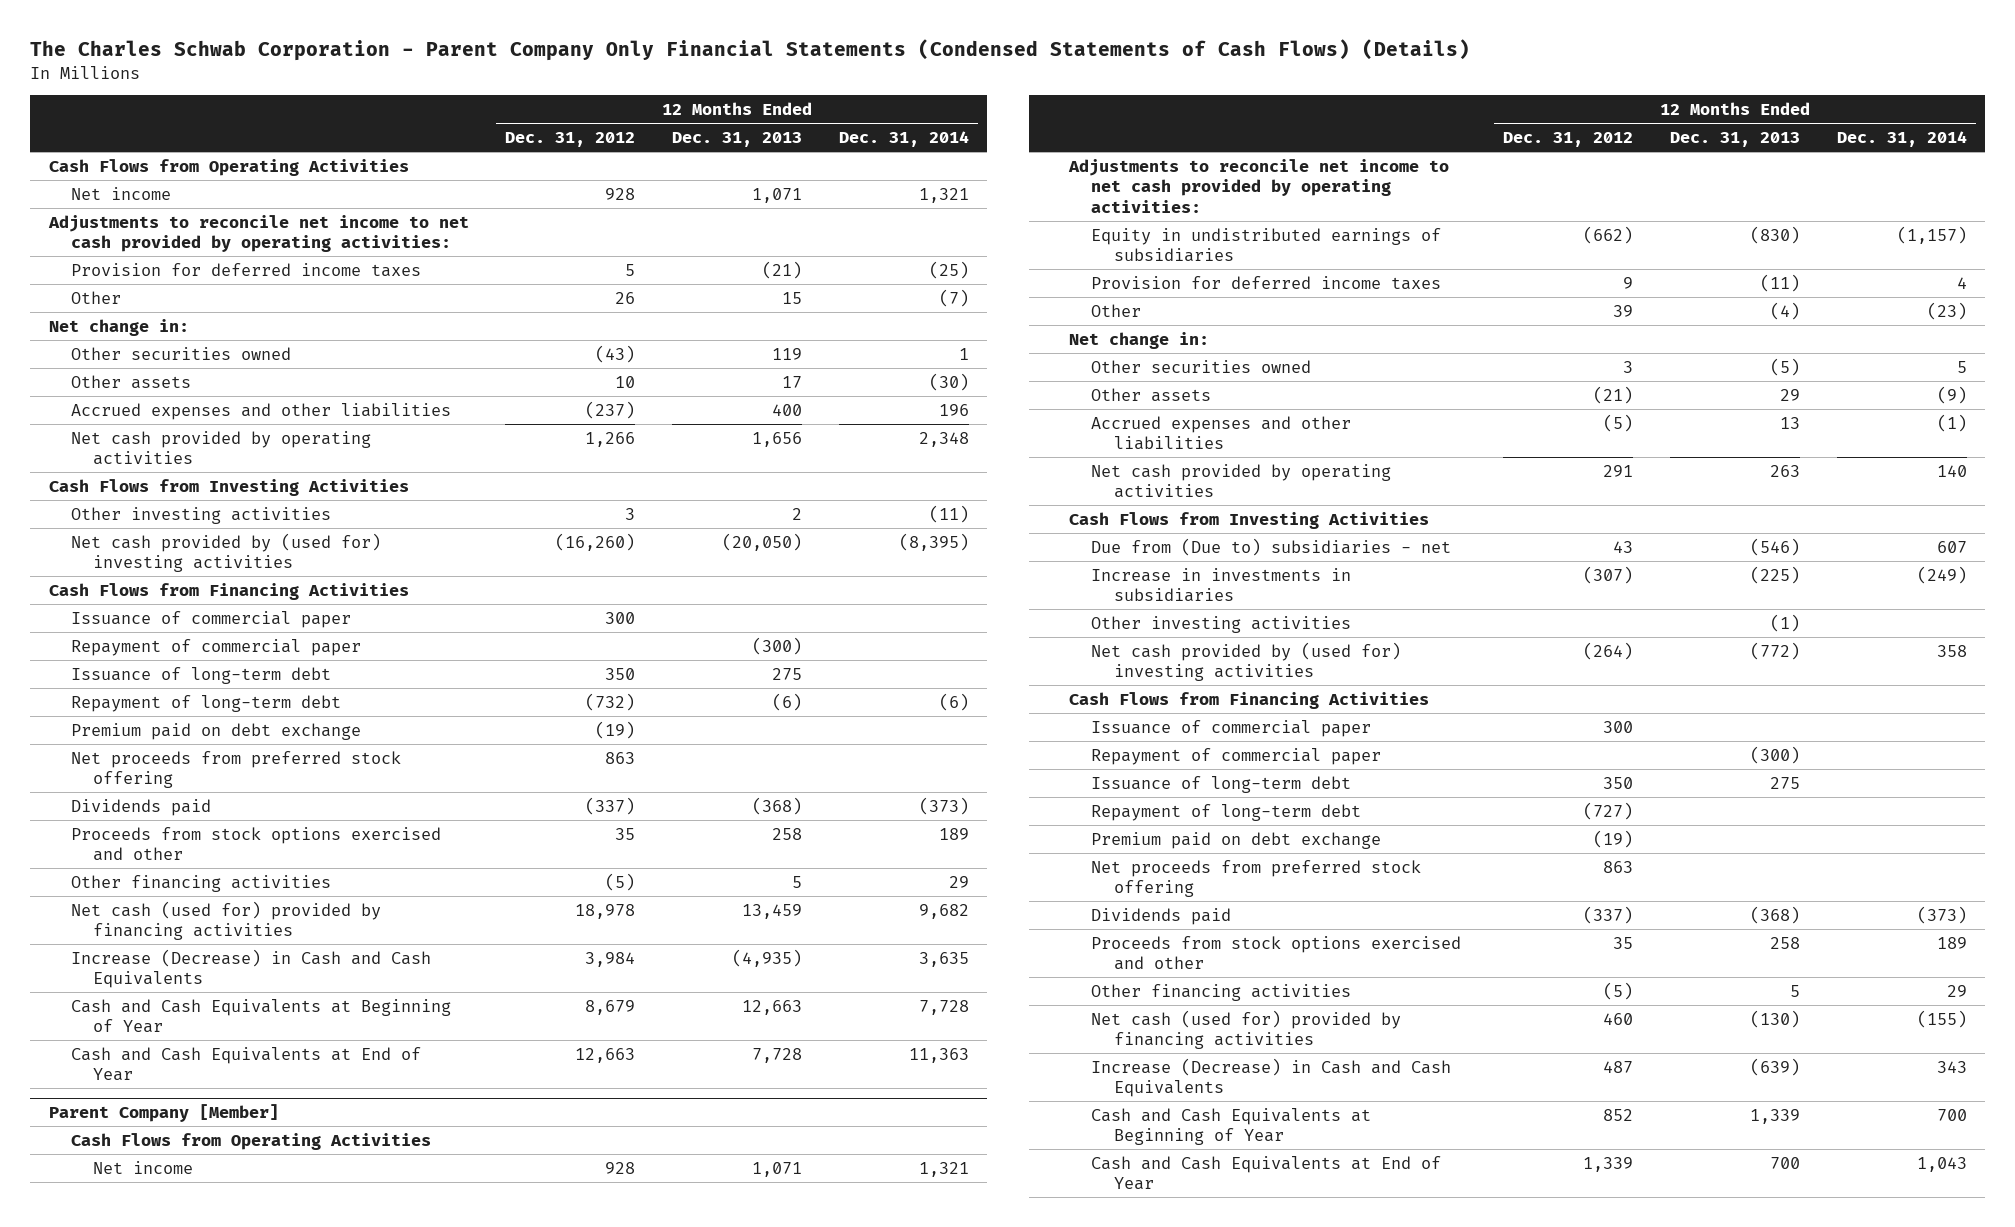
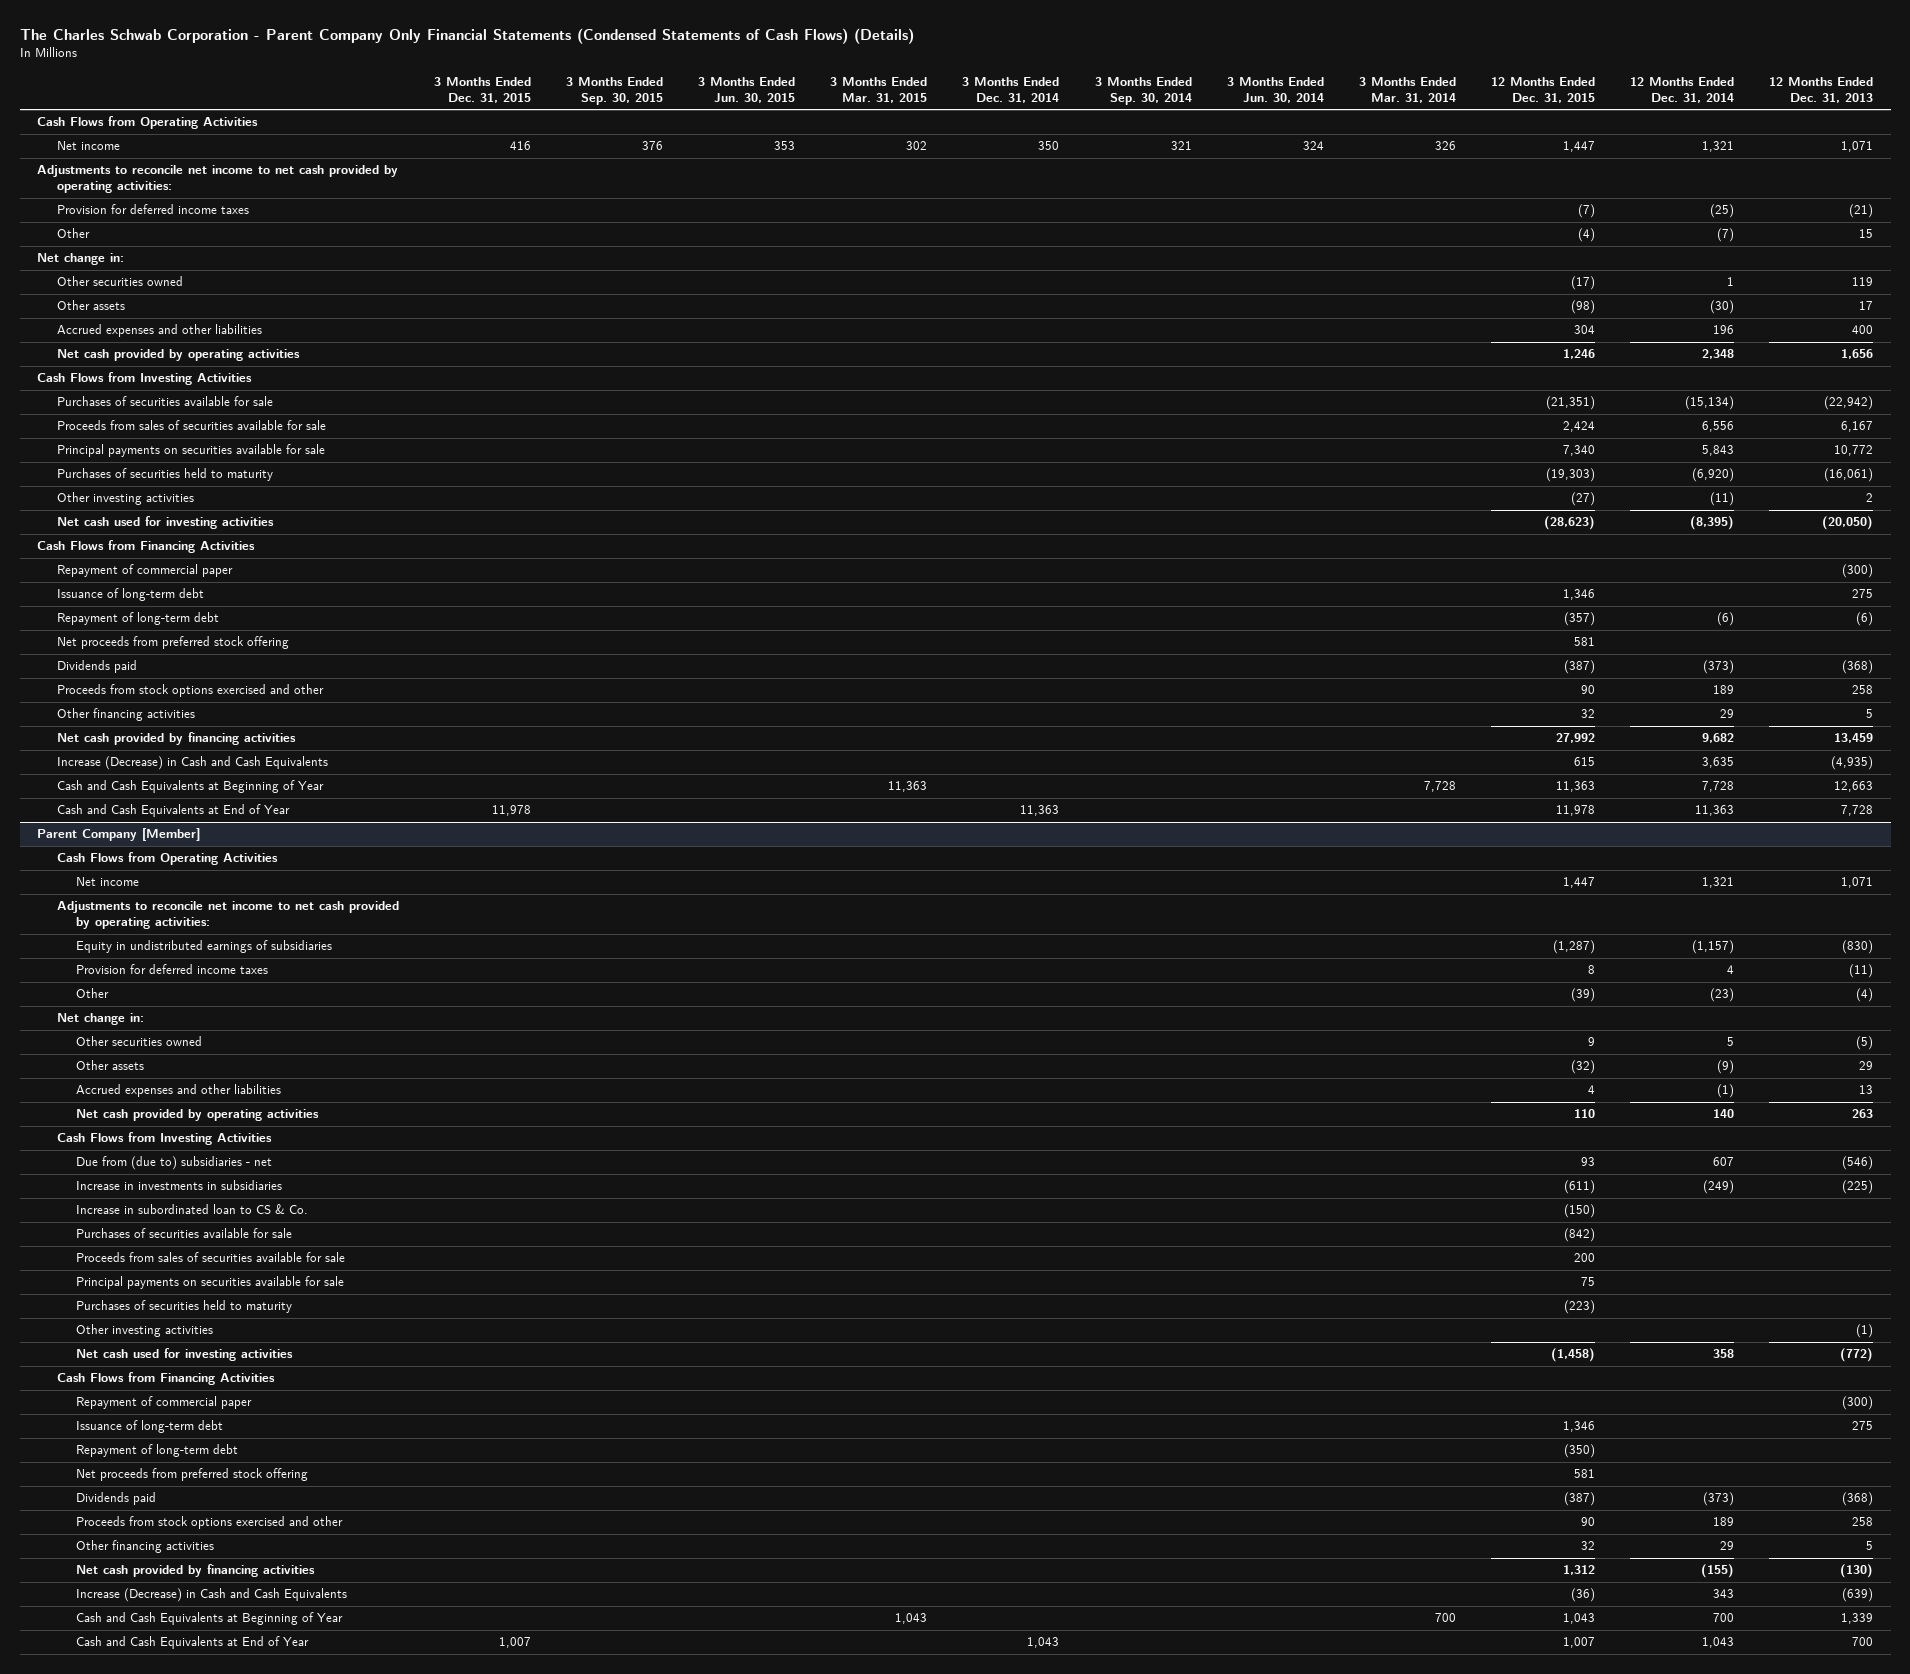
[505,132,636,148] Dec. 31, 2012 -> none
none -> [433,77,531,104] 3 Months Ended Dec. 31, 2015
none -> [565,77,663,106] 3 Months Ended Sep. 30, 2015
none -> [698,77,796,104] 3 Months Ended Jun. 30, 2015
none -> [830,77,928,104] 3 Months Ended Mar. 31, 2015
none -> [962,77,1060,104] 3 Months Ended Dec. 31, 2014
none -> [1094,77,1192,106] 3 Months Ended Sep. 30, 2014
none -> [1226,77,1324,104] 3 Months Ended Jun. 30, 2014
none -> [1358,77,1456,104] 3 Months Ended Mar. 31, 2014
none -> [1490,77,1595,104] 12 Months Ended Dec. 31, 2015
none -> [56,396,273,407] Purchases of securities available for sale
none -> [56,420,326,431] Proceeds from sales of securities available for sale
none -> [56,444,325,458] Principal payments on securities available for sale
none -> [56,468,273,482] Purchases of securities held to maturity
[70,532,381,573] Net cash provided by (used for) investing activities -> [56,516,274,530] Net cash used for investing activities
[70,610,351,628] Issuance of commercial paper -> none
[70,722,361,740] Premium paid on debt exchange -> none
[70,900,381,941] Net cash (used for) provided by financing activities -> [56,732,296,746] Net cash provided by financing activities
[1091,537,1452,556] Due from (Due to) subsidiaries - net -> [76,1156,273,1171] Due from (due to) subsidiaries - net
none -> [76,1204,309,1215] Increase in subordinated loan to CS & Co.
none -> [76,1228,293,1239] Purchases of securities available for sale
none -> [76,1252,346,1263] Proceeds from sales of securities available for sale
none -> [76,1276,345,1290] Principal payments on securities available for sale
none -> [76,1300,293,1314] Purchases of securities held to maturity
[1091,641,1402,682] Net cash provided by (used for) investing activities -> [76,1348,294,1362] Net cash used for investing activities
[1091,719,1372,737] Issuance of commercial paper -> none
[1091,831,1382,849] Premium paid on debt exchange -> none
[1091,1009,1402,1050] Net cash (used for) provided by financing activities -> [76,1564,316,1578] Net cash provided by financing activities

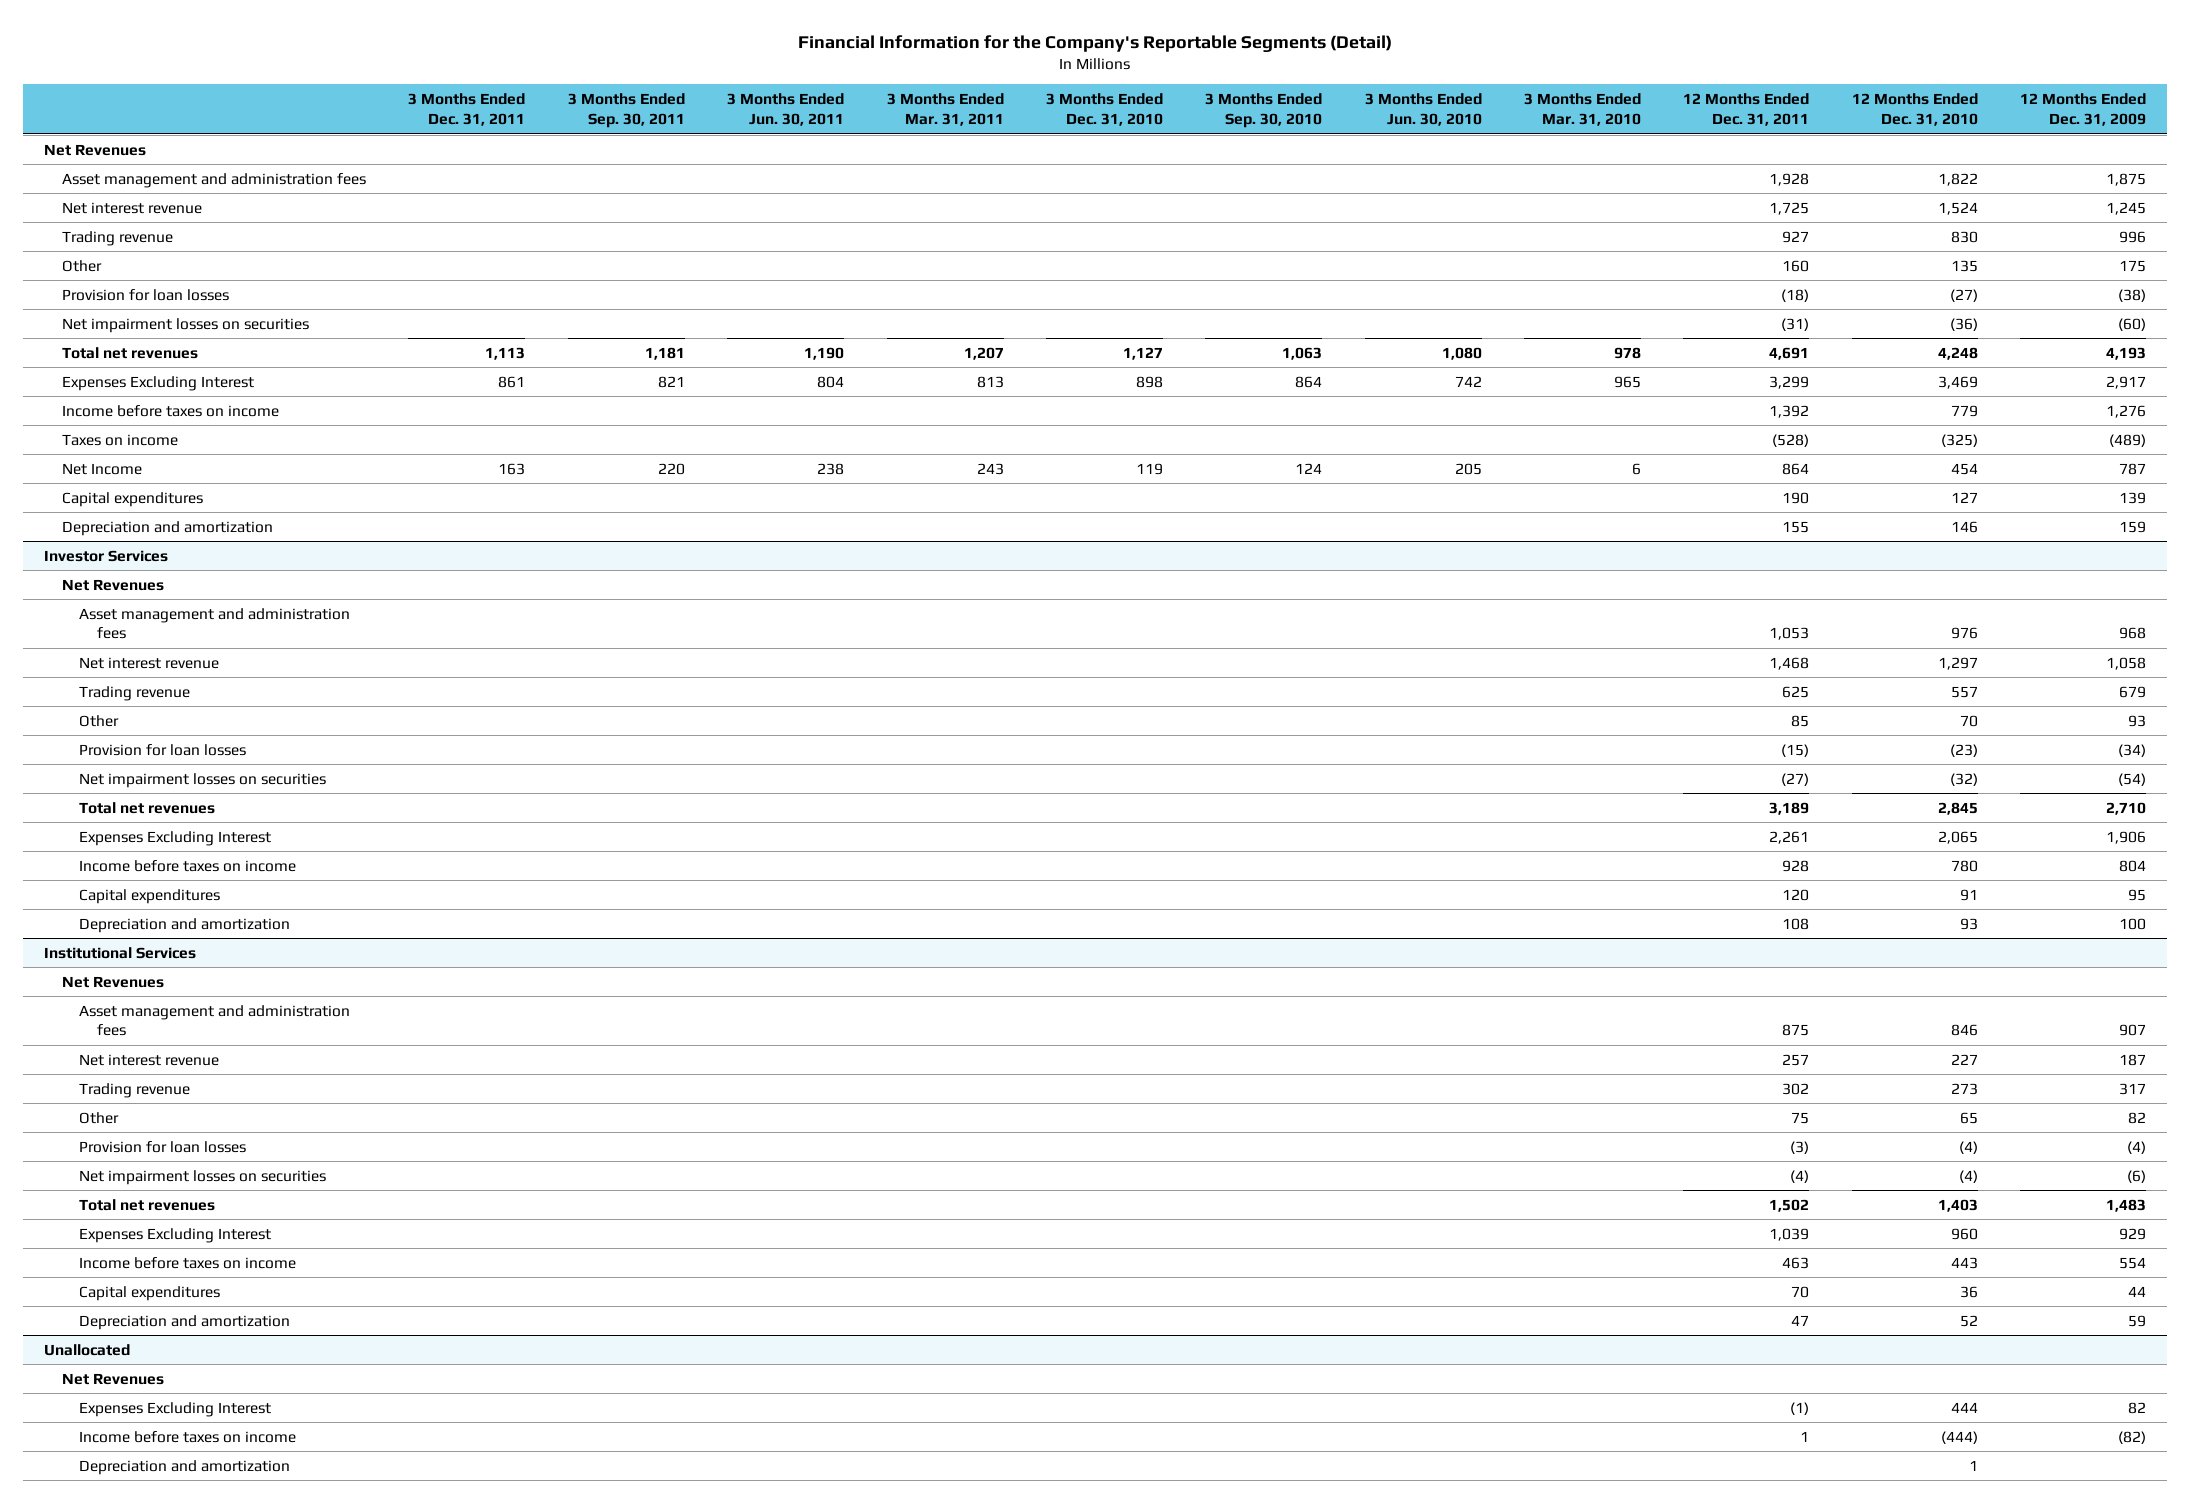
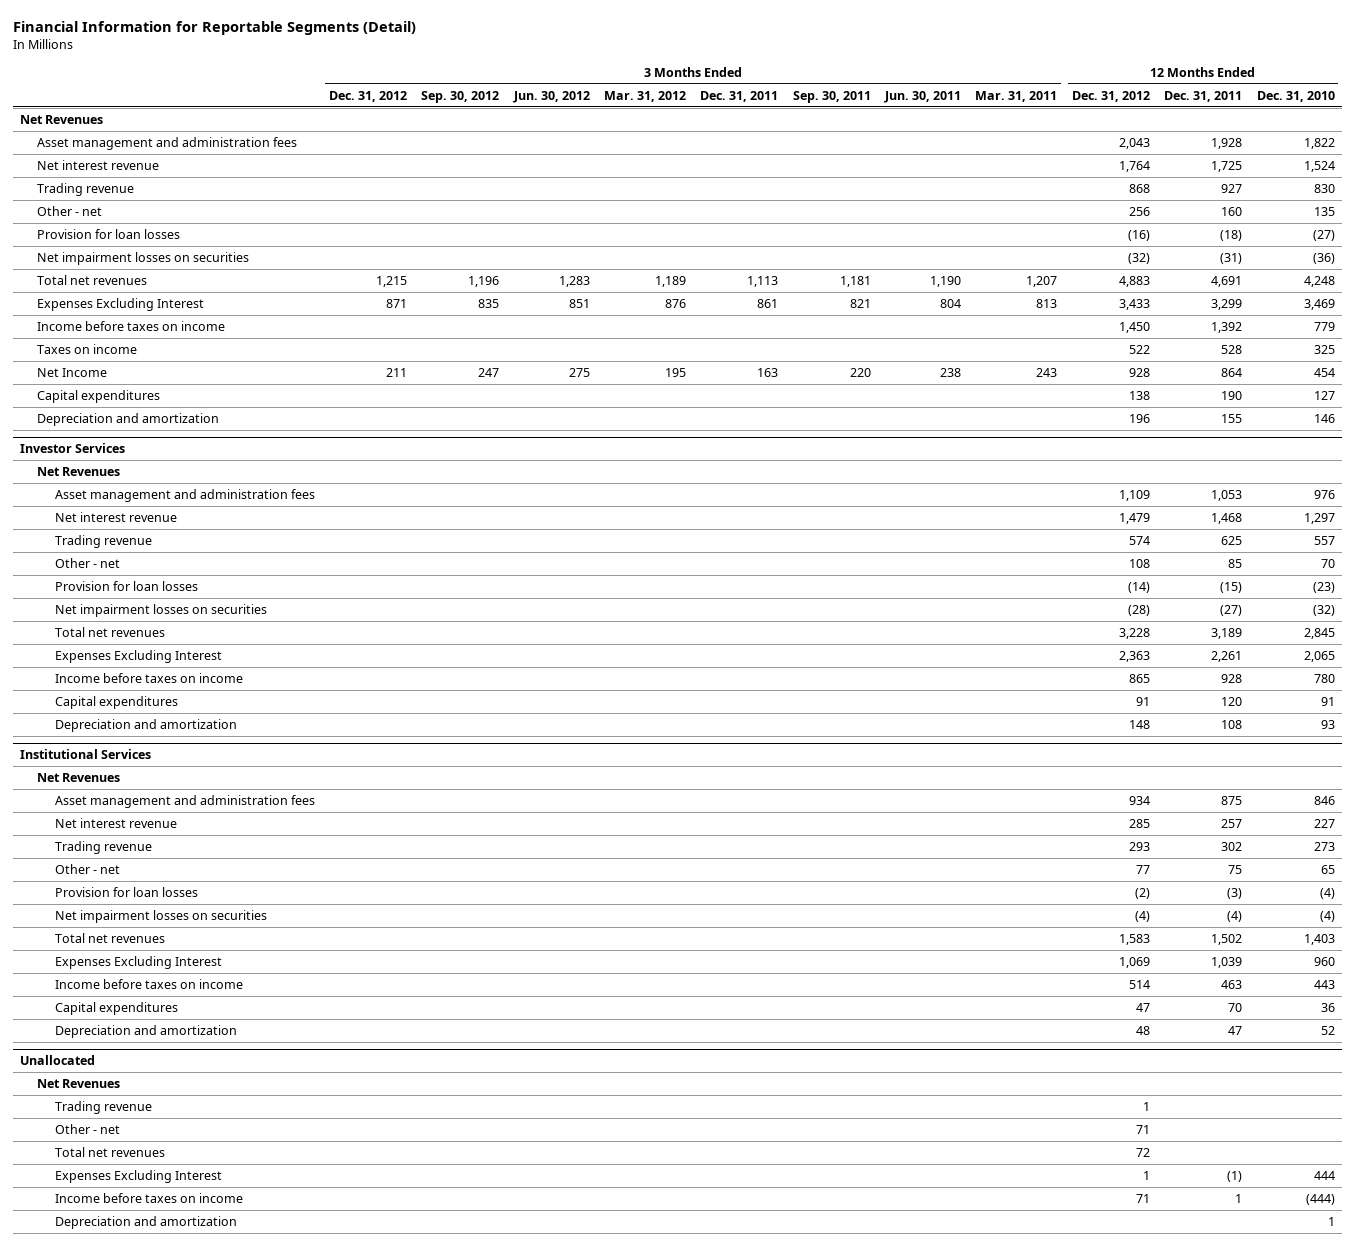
[798,34,1393,52] Financial Information for the Company's Reportable Segments (Detail) -> [12,21,416,36] Financial Information for Reportable Segments (Detail)
[1045,93,1163,126] 3 Months Ended Dec. 31, 2010 -> none
[1205,93,1323,128] 3 Months Ended Sep. 30, 2010 -> none
[1364,93,1482,126] 3 Months Ended Jun. 30, 2010 -> none
[1524,93,1642,126] 3 Months Ended Mar. 31, 2010 -> none
[2020,93,2147,126] 12 Months Ended Dec. 31, 2009 -> none
none -> [328,90,407,102] Dec. 31, 2012
none -> [421,90,500,103] Sep. 30, 2012
none -> [512,90,590,103] Jun. 30, 2012
none -> [604,90,687,102] Mar. 31, 2012
none -> [1071,90,1150,102] Dec. 31, 2012
[61,259,102,272] Other -> [37,205,103,216] Other - net
[1772,433,1810,447] (528) -> [1221,344,1243,354] 528
[1940,433,1978,447] (325) -> [1313,344,1335,354] 325
[79,714,120,727] Other -> [54,557,120,568] Other - net
[79,1111,120,1124] Other -> [54,863,120,874] Other - net
none -> [54,1100,152,1114] Trading revenue
none -> [54,1123,120,1134] Other - net
none -> [54,1146,165,1157] Total net revenues

